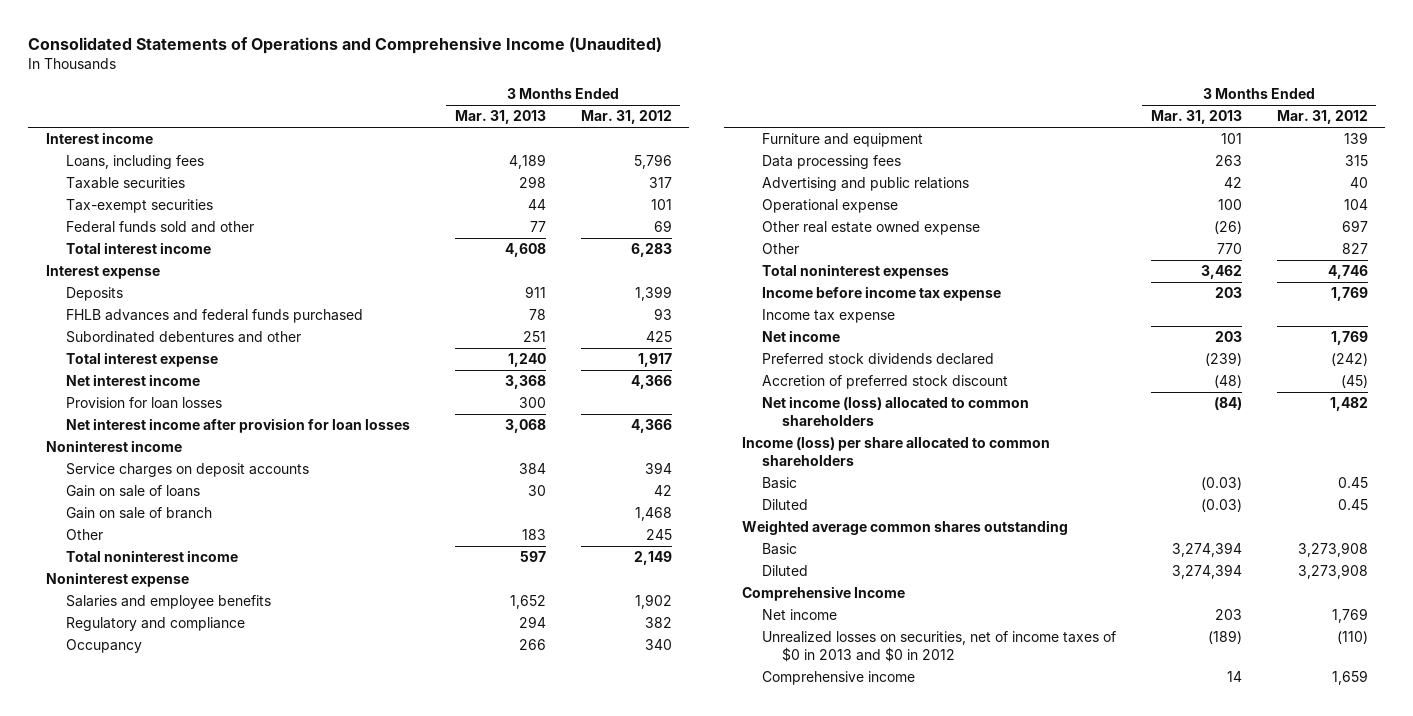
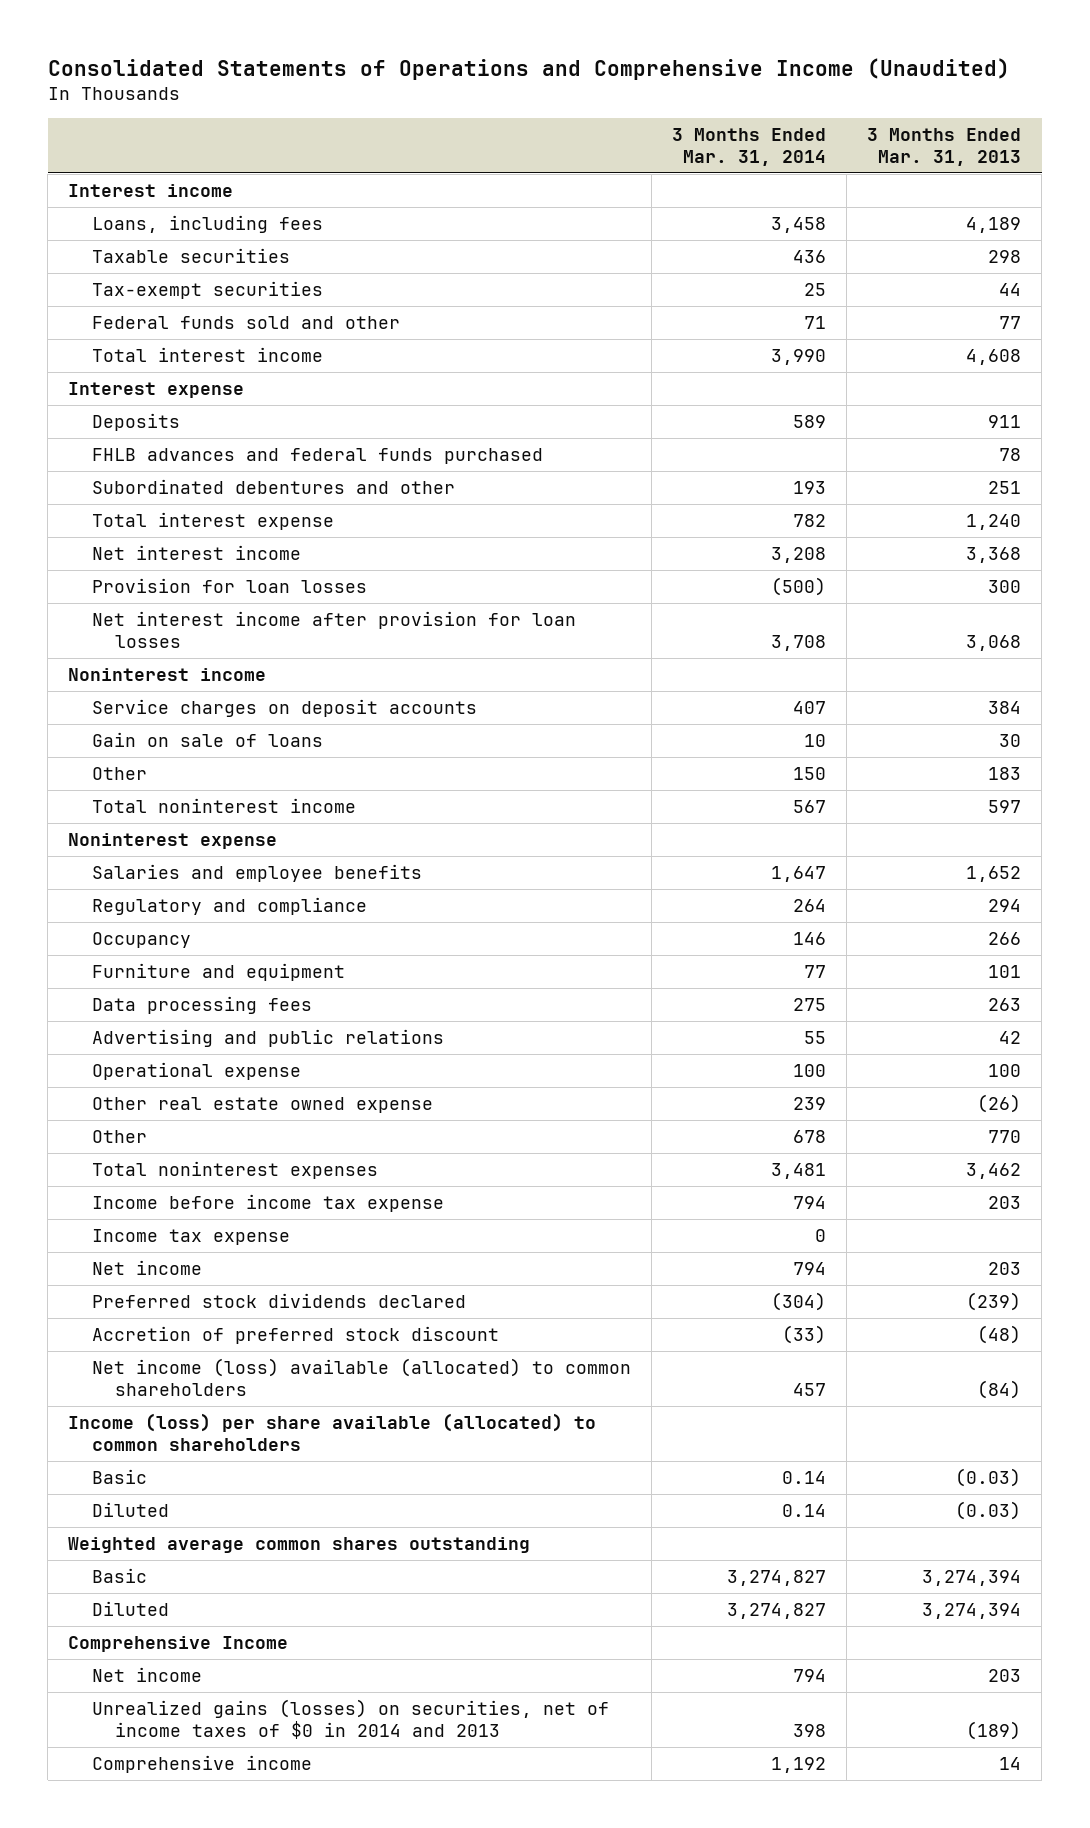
[580,110,672,125] Mar. 31, 2012 -> none
none -> [672,128,827,167] 3 Months Ended Mar. 31, 2014
[66,507,213,520] Gain on sale of branch -> none
[761,396,1029,426] Net income (loss) allocated to common shareholders -> [91,1357,631,1396] Net income (loss) available (allocated) to common shareholders
[741,437,1050,466] Income (loss) per share allocated to common shareholders -> [68,1412,597,1451] Income (loss) per share available (allocated) to common shareholders
[761,631,1116,662] Unrealized losses on securities, net of income taxes of $0 in 2013 and $0 in 2012 -> [91,1698,609,1739] Unrealized gains (losses) on securities, net of income taxes of $0 in 2014 and 2013

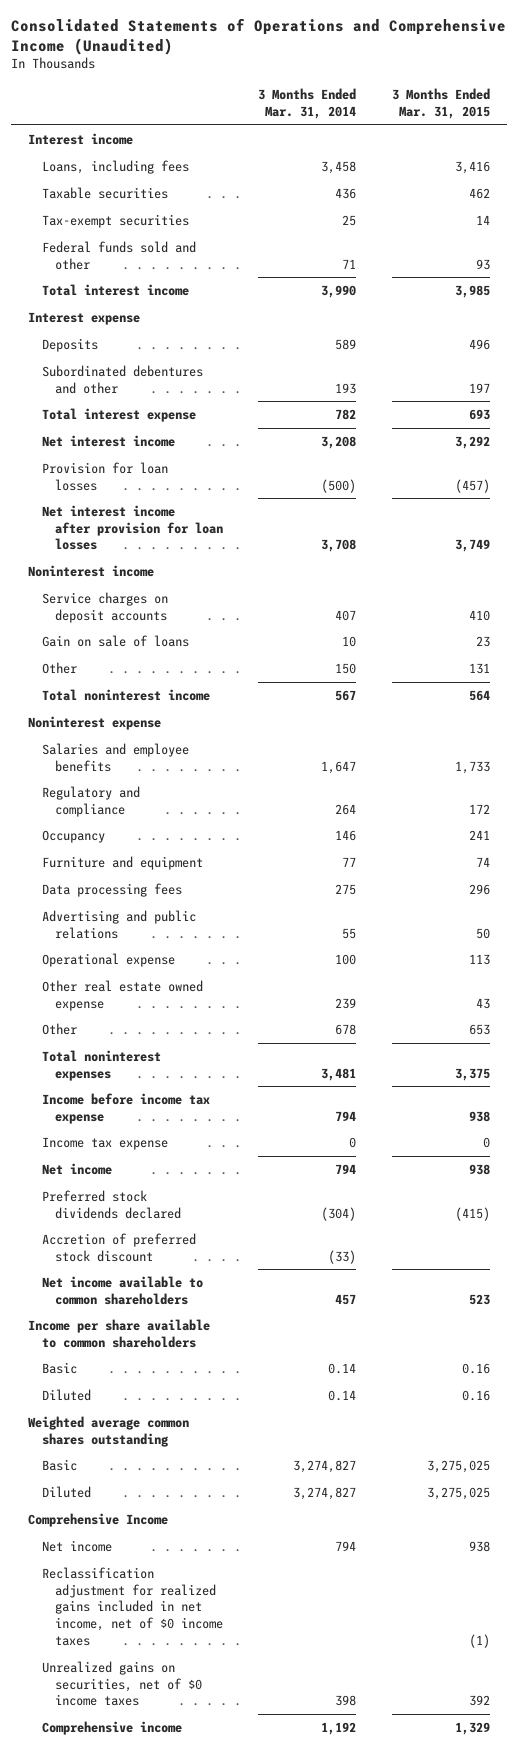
[867,128,1022,167] 3 Months Ended Mar. 31, 2013 -> none
none -> [391,88,490,119] 3 Months Ended Mar. 31, 2015
[91,447,543,464] FHLB advances and federal funds purchased -> none
[91,1357,631,1396] Net income (loss) available (allocated) to common shareholders -> [41,1275,203,1305] Net income available to common shareholders
[68,1412,597,1451] Income (loss) per share available (allocated) to common shareholders -> [28,1318,211,1348] Income per share available to common shareholders
none -> [41,1566,224,1646] Reclassification adjustment for realized gains included in net income, net of $0 income taxes
[91,1698,609,1739] Unrealized gains (losses) on securities, net of income taxes of $0 in 2014 and 2013 -> [41,1660,203,1707] Unrealized gains on securities, net of $0 income taxes

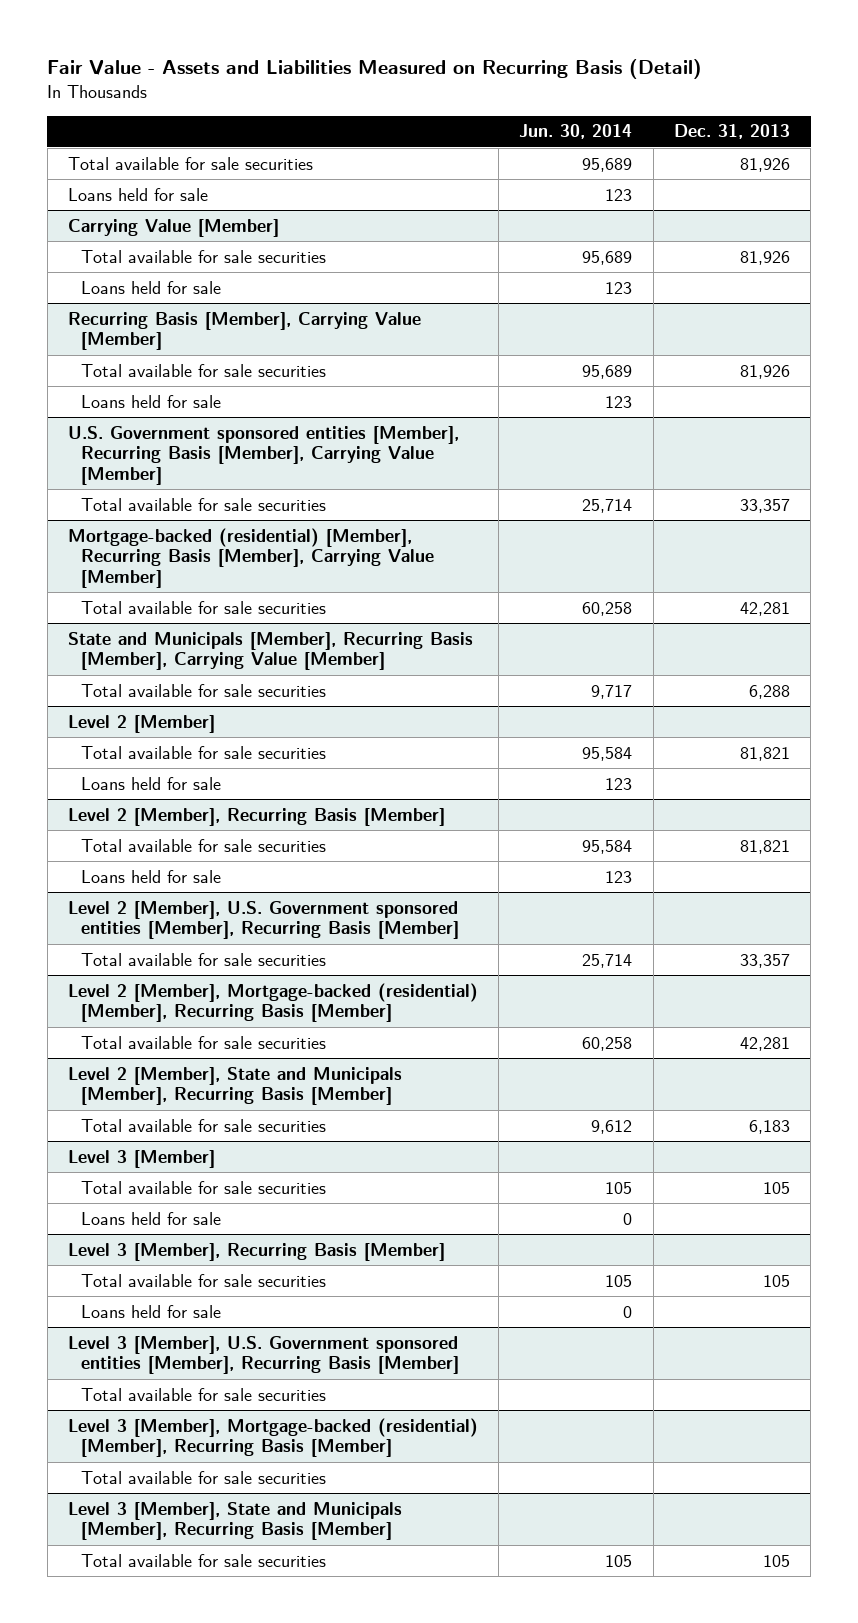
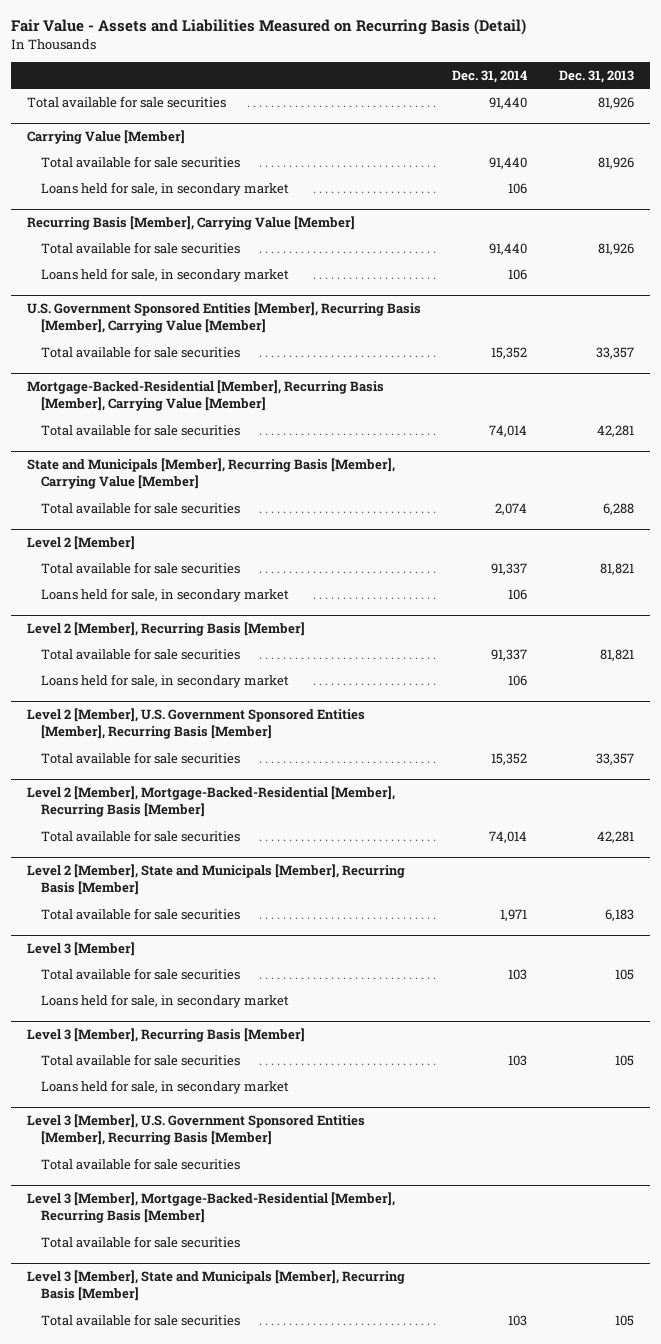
[519,124,633,140] Jun. 30, 2014 -> none
none -> [452,70,528,84] Dec. 31, 2014
[68,187,209,201] Loans held for sale -> none
[80,280,221,294] Loans held for sale -> [41,181,290,196] Loans held for sale, in secondary market
[80,394,221,408] Loans held for sale -> [41,267,290,282] Loans held for sale, in secondary market
[68,425,460,485] U.S. Government sponsored entities [Member], Recurring Basis [Member], Carrying Value [Member] -> [26,302,421,334] U.S. Government Sponsored Entities [Member], Recurring Basis [Member], Carrying Value [Member]
[68,527,434,588] Mortgage-backed (residential) [Member], Recurring Basis [Member], Carrying Value [Member] -> [26,380,384,412] Mortgage-Backed-Residential [Member], Recurring Basis [Member], Carrying Value [Member]
[80,776,221,790] Loans held for sale -> [41,587,290,602] Loans held for sale, in secondary market
[80,869,221,883] Loans held for sale -> [41,673,290,688] Loans held for sale, in secondary market
[68,900,459,940] Level 2 [Member], U.S. Government sponsored entities [Member], Recurring Basis [Member] -> [26,708,365,740] Level 2 [Member], U.S. Government Sponsored Entities [Member], Recurring Basis [Member]
[68,982,479,1023] Level 2 [Member], Mortgage-backed (residential) [Member], Recurring Basis [Member] -> [26,786,395,818] Level 2 [Member], Mortgage-Backed-Residential [Member], Recurring Basis [Member]
[80,1211,221,1225] Loans held for sale -> [41,993,290,1008] Loans held for sale, in secondary market
[80,1304,221,1318] Loans held for sale -> [41,1079,290,1094] Loans held for sale, in secondary market
[68,1335,459,1375] Level 3 [Member], U.S. Government sponsored entities [Member], Recurring Basis [Member] -> [26,1114,365,1146] Level 3 [Member], U.S. Government Sponsored Entities [Member], Recurring Basis [Member]
[68,1417,479,1458] Level 3 [Member], Mortgage-backed (residential) [Member], Recurring Basis [Member] -> [26,1192,395,1224] Level 3 [Member], Mortgage-Backed-Residential [Member], Recurring Basis [Member]

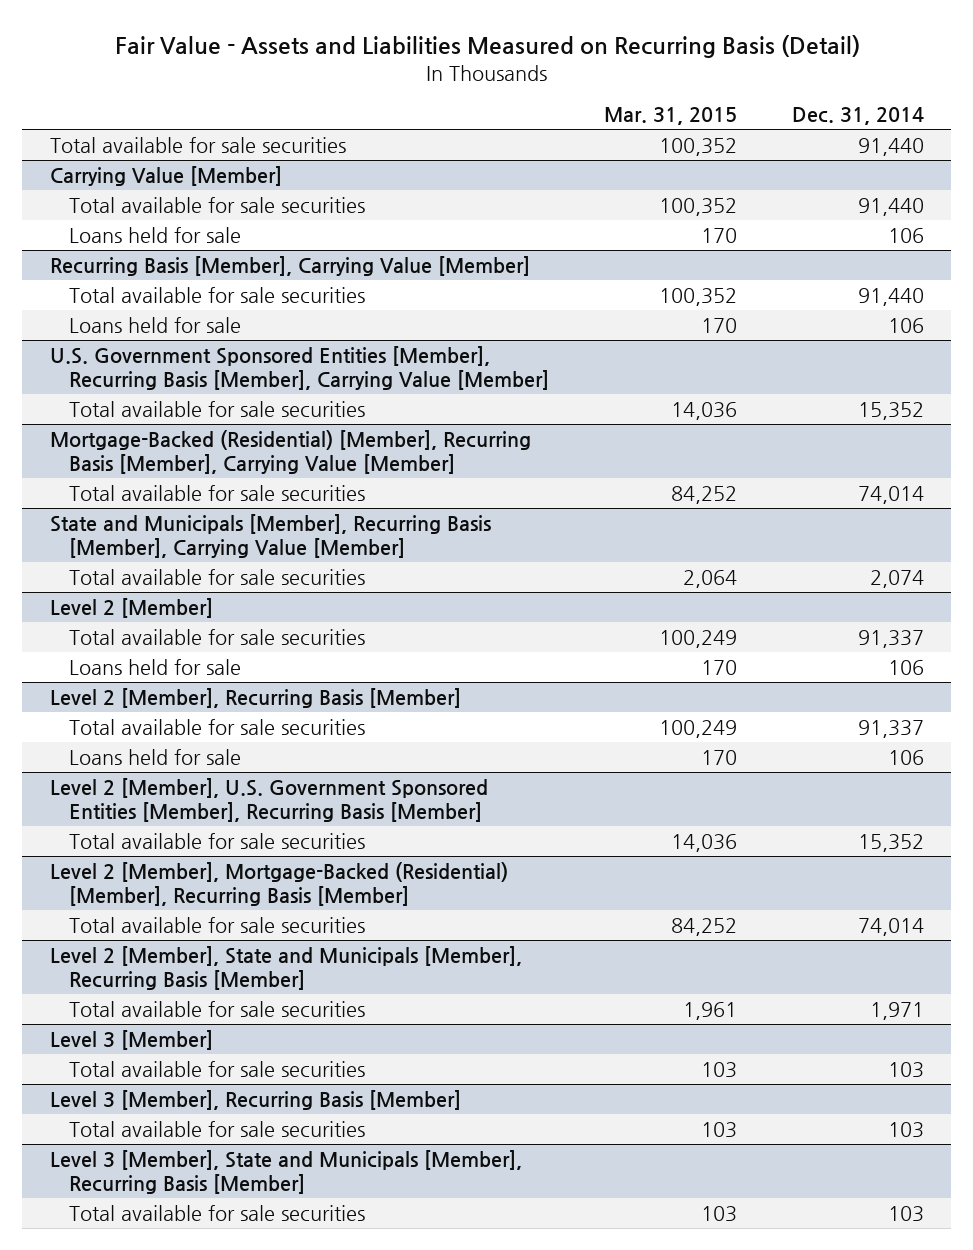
[559,70,635,84] Dec. 31, 2013 -> none
none -> [603,107,737,126] Mar. 31, 2015
[41,181,290,196] Loans held for sale, in secondary market -> [69,226,242,243] Loans held for sale
[41,267,290,282] Loans held for sale, in secondary market -> [69,316,242,333] Loans held for sale
[26,380,384,412] Mortgage-Backed-Residential [Member], Recurring Basis [Member], Carrying Value [Member] -> [49,429,531,475] Mortgage-Backed (Residential) [Member], Recurring Basis [Member], Carrying Value [Member]
[41,587,290,602] Loans held for sale, in secondary market -> [69,658,242,675] Loans held for sale
[41,673,290,688] Loans held for sale, in secondary market -> [69,748,242,765] Loans held for sale
[26,786,395,818] Level 2 [Member], Mortgage-Backed-Residential [Member], Recurring Basis [Member] -> [49,861,508,907] Level 2 [Member], Mortgage-Backed (Residential) [Member], Recurring Basis [Member]
[41,993,290,1008] Loans held for sale, in secondary market -> none
[41,1079,290,1094] Loans held for sale, in secondary market -> none
[26,1114,365,1146] Level 3 [Member], U.S. Government Sponsored Entities [Member], Recurring Basis [Member] -> none
[41,1157,241,1170] Total available for sale securities -> none
[26,1192,395,1224] Level 3 [Member], Mortgage-Backed-Residential [Member], Recurring Basis [Member] -> none
[41,1235,241,1248] Total available for sale securities -> none

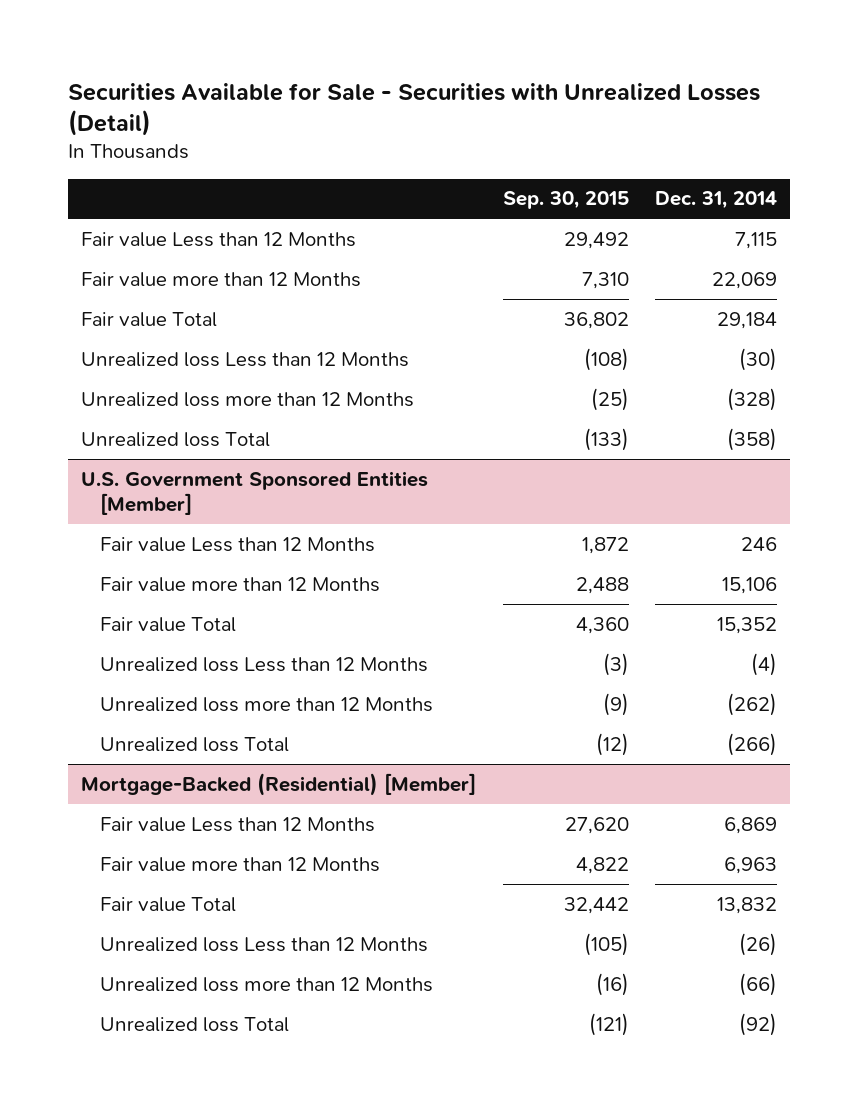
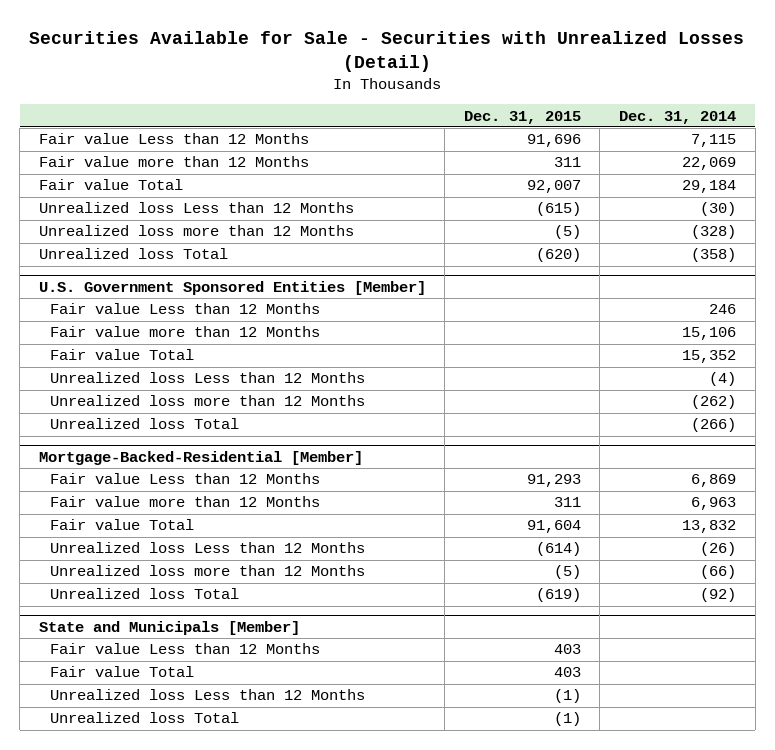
[502,191,629,210] Sep. 30, 2015 -> none
none -> [463,110,581,124] Dec. 31, 2015
[81,772,477,796] Mortgage-Backed (Residential) [Member] -> [38,450,363,465] Mortgage-Backed-Residential [Member]
none -> [38,620,300,635] State and Municipals [Member]
none -> [49,643,320,655] Fair value Less than 12 Months
none -> [49,666,194,678] Fair value Total
none -> [49,689,365,701] Unrealized loss Less than 12 Months
none -> [49,712,239,724] Unrealized loss Total

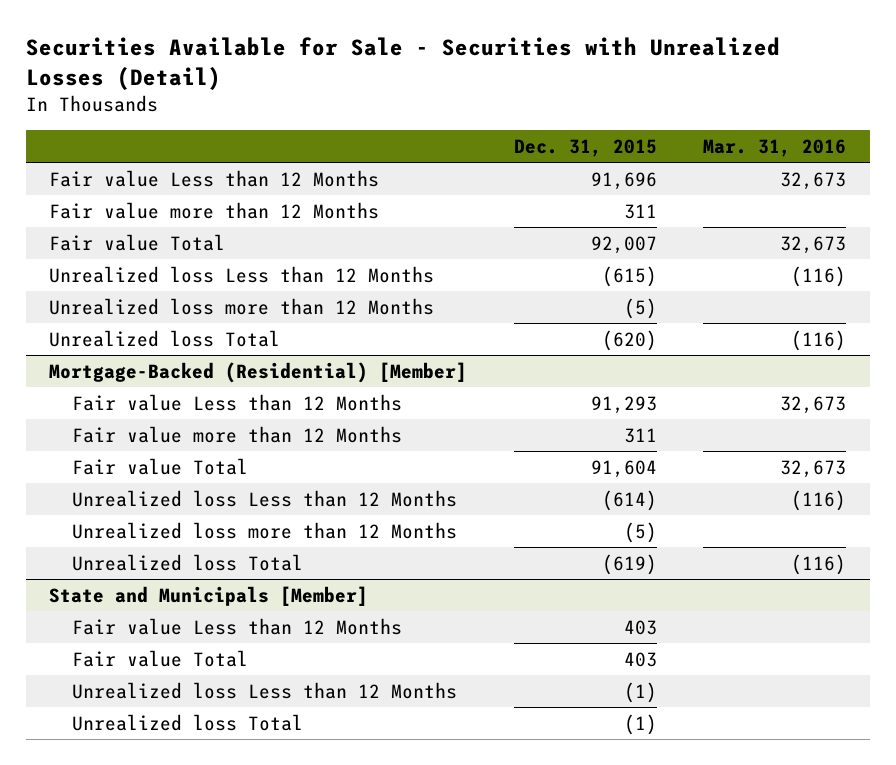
[618,110,736,124] Dec. 31, 2014 -> none
none -> [703,138,847,157] Mar. 31, 2016
[38,280,426,295] U.S. Government Sponsored Entities [Member] -> none
[49,303,320,315] Fair value Less than 12 Months -> none
[49,326,320,338] Fair value more than 12 Months -> none
[49,349,194,361] Fair value Total -> none
[49,372,365,384] Unrealized loss Less than 12 Months -> none
[49,395,365,407] Unrealized loss more than 12 Months -> none
[49,418,239,430] Unrealized loss Total -> none
[38,450,363,465] Mortgage-Backed-Residential [Member] -> [49,361,468,383] Mortgage-Backed (Residential) [Member]

